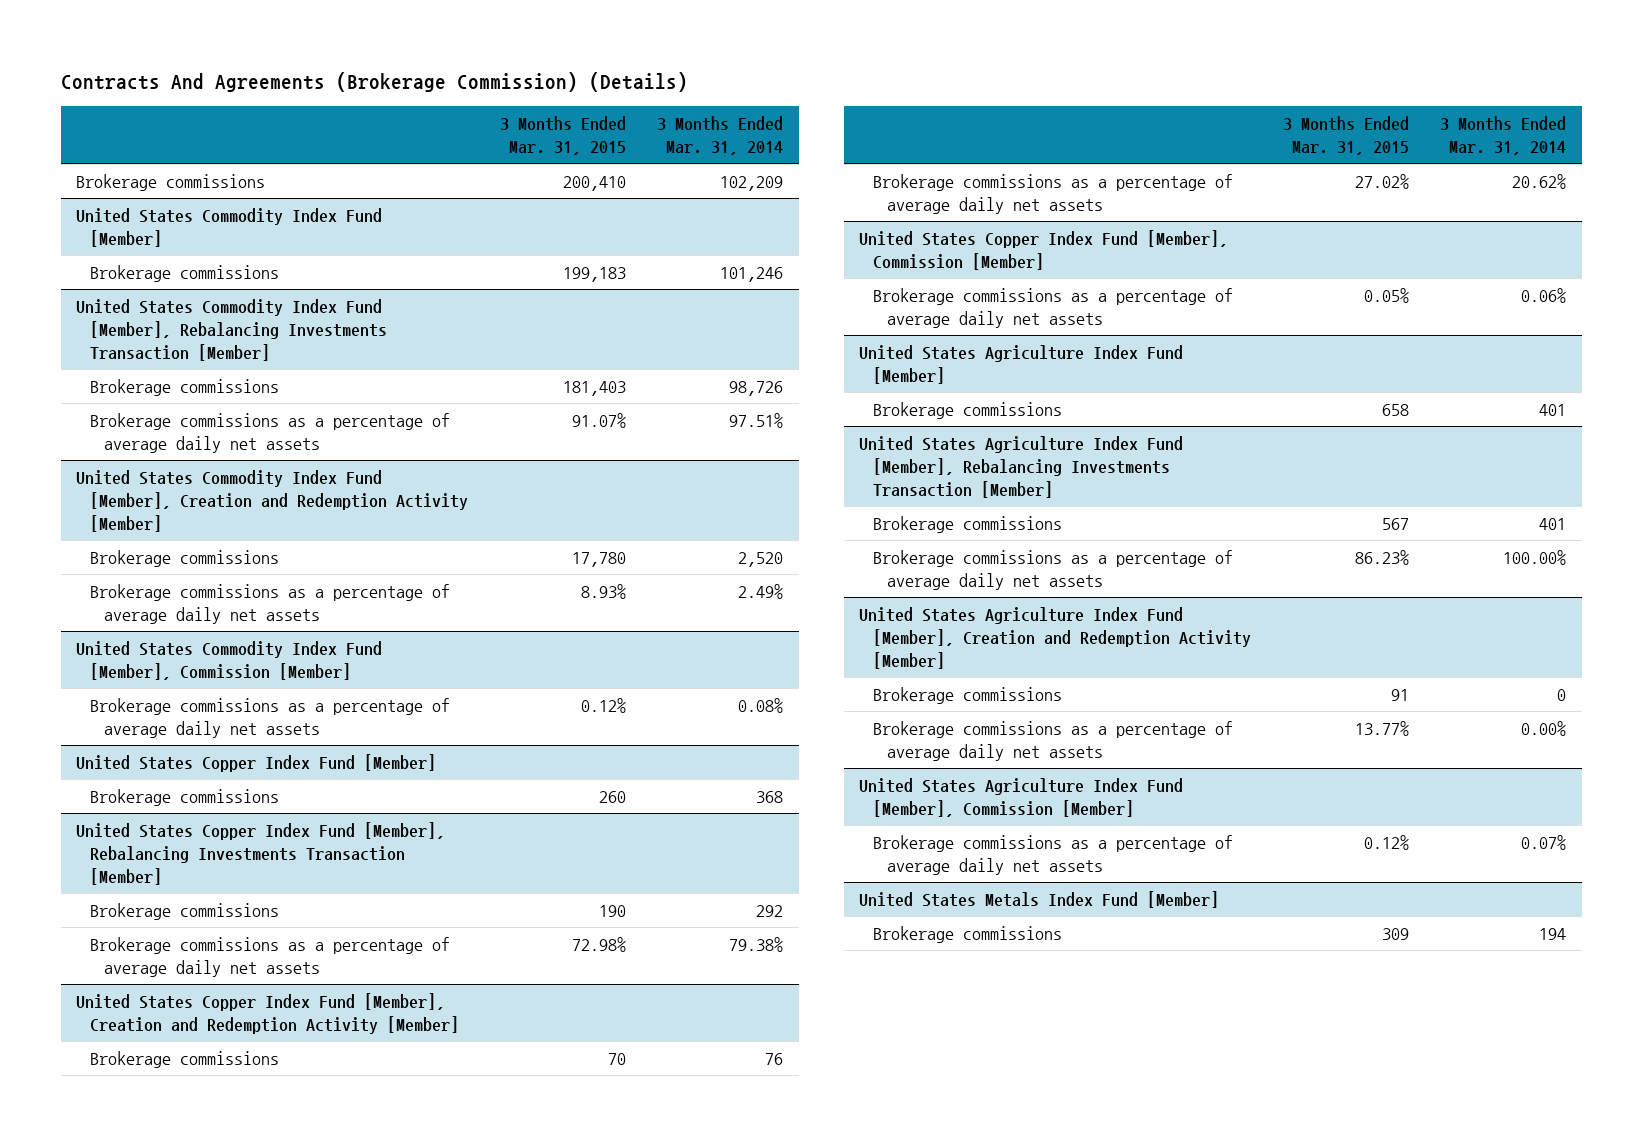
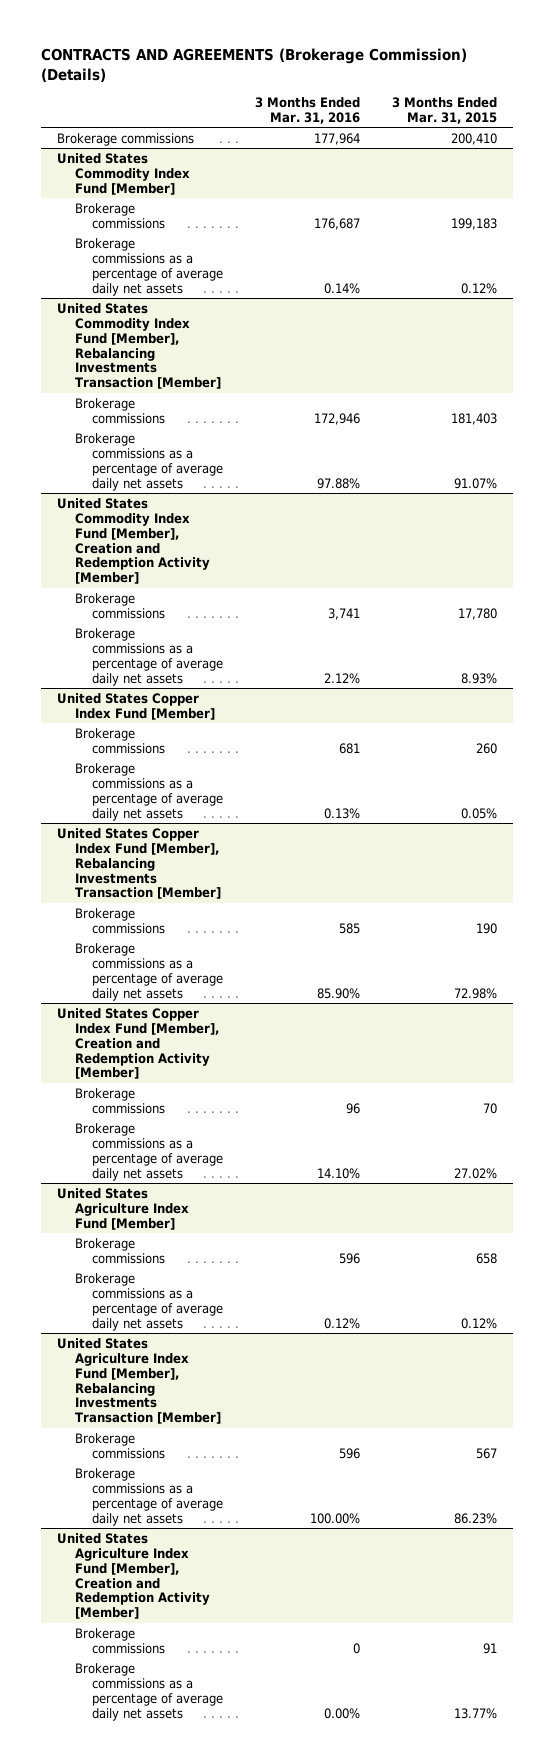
[60,72,688,93] Contracts And Agreements (Brokerage Commission) (Details) -> [40,48,467,82] CONTRACTS AND AGREEMENTS (Brokerage Commission) (Details)
[657,115,784,156] 3 Months Ended Mar. 31, 2014 -> none
none -> [255,96,361,124] 3 Months Ended Mar. 31, 2016
none -> [74,237,224,296] Brokerage commissions as a percentage of average daily net assets
[76,640,383,680] United States Commodity Index Fund [Member], Commission [Member] -> none
[90,697,451,738] Brokerage commissions as a percentage of average daily net assets -> none
none -> [74,762,224,821] Brokerage commissions as a percentage of average daily net assets
[859,229,1229,270] United States Copper Index Fund [Member], Commission [Member] -> none
[873,287,1234,328] Brokerage commissions as a percentage of average daily net assets -> none
none -> [74,1272,224,1331] Brokerage commissions as a percentage of average daily net assets
[859,777,1184,817] United States Agriculture Index Fund [Member], Commission [Member] -> none
[873,834,1234,875] Brokerage commissions as a percentage of average daily net assets -> none
[859,890,1220,908] United States Metals Index Fund [Member] -> none
[873,925,1063,943] Brokerage commissions -> none

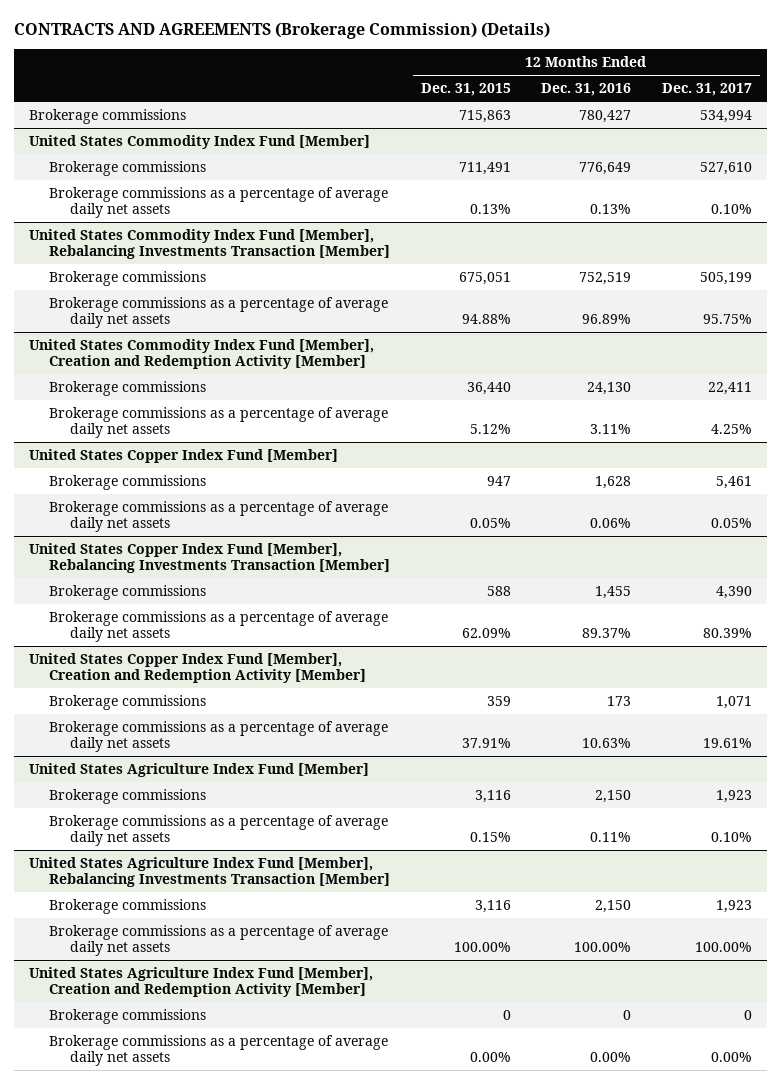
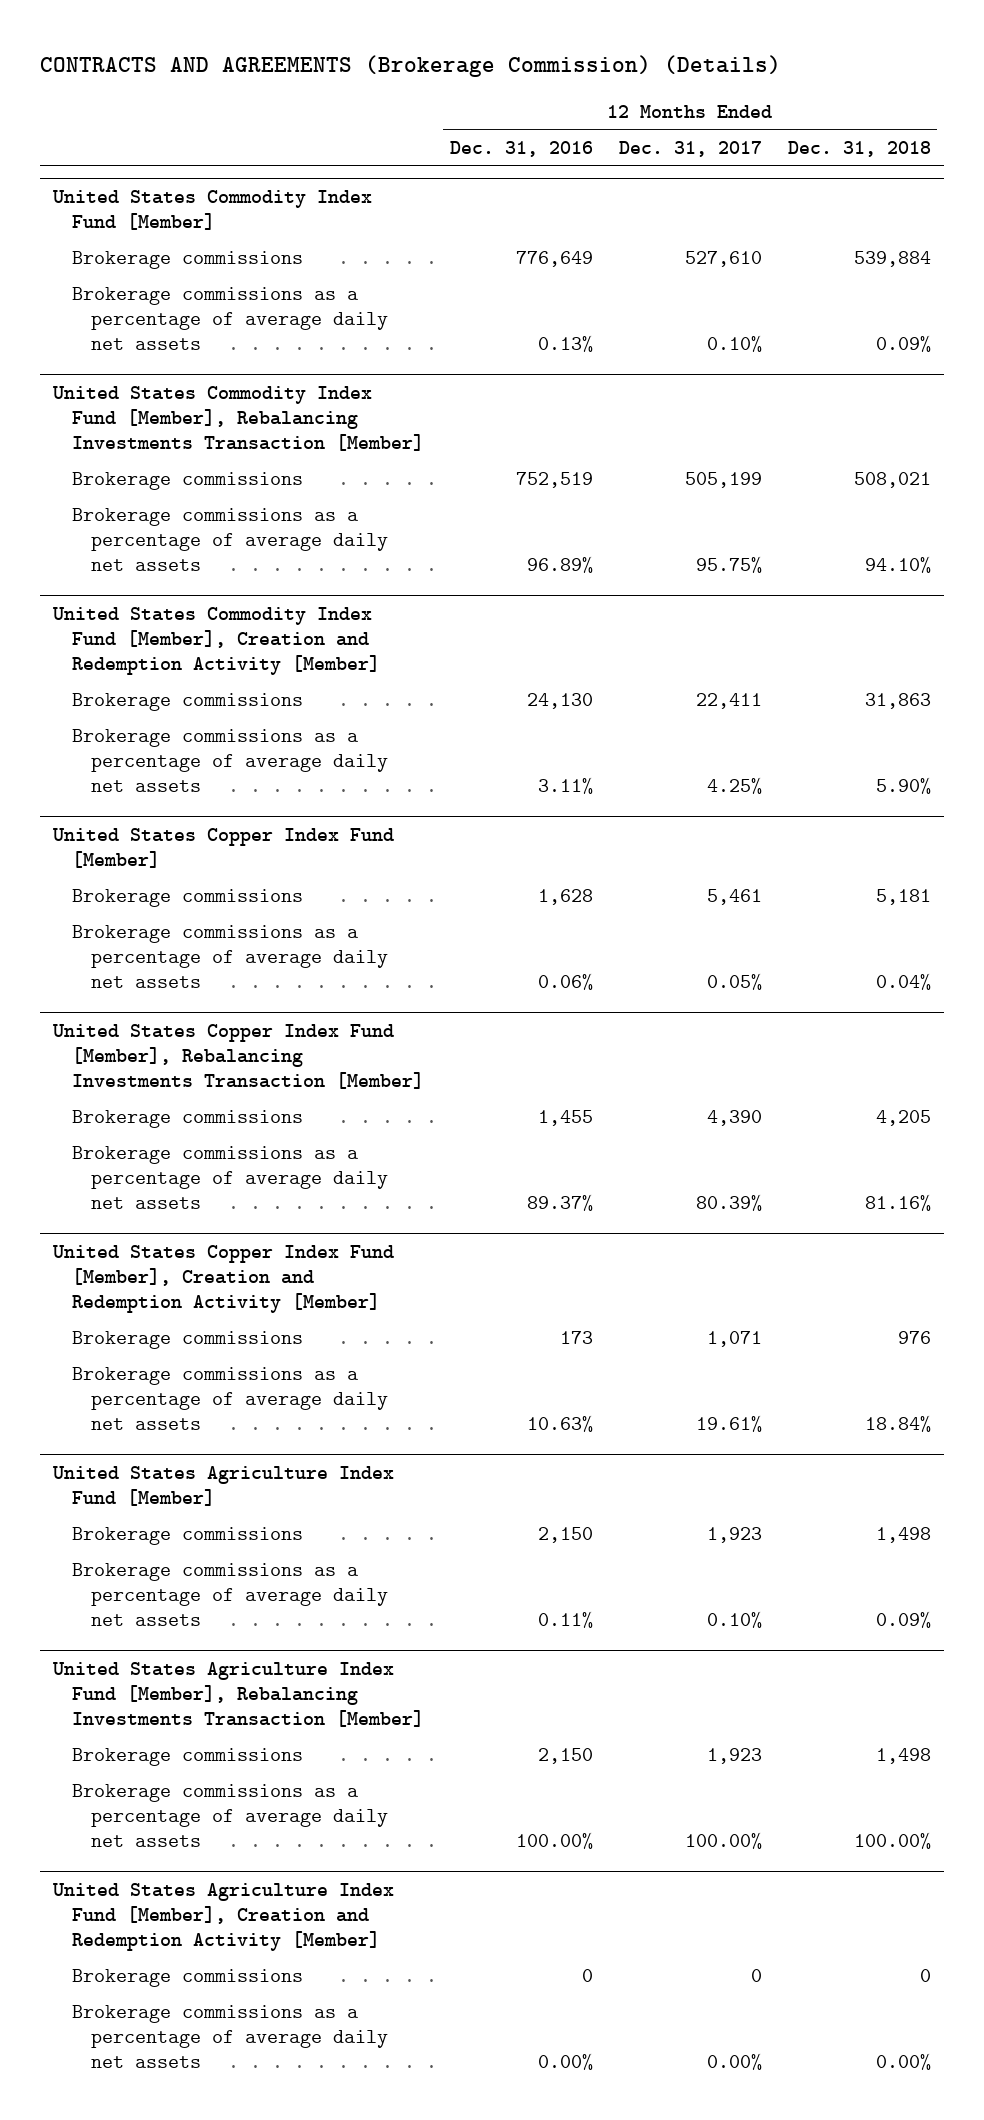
[420,83,511,97] Dec. 31, 2015 -> none
none -> [787,140,931,157] Dec. 31, 2018
[28,109,186,125] Brokerage commissions -> none

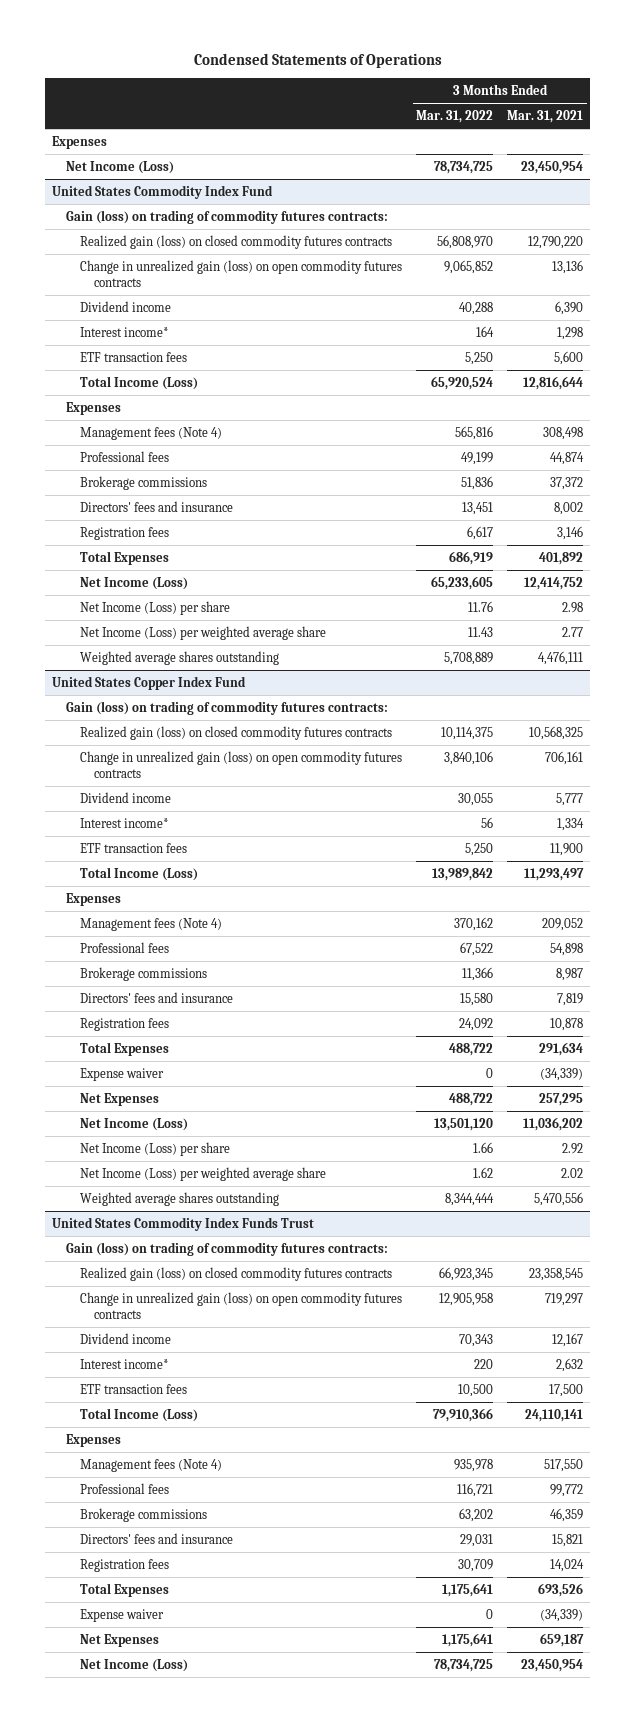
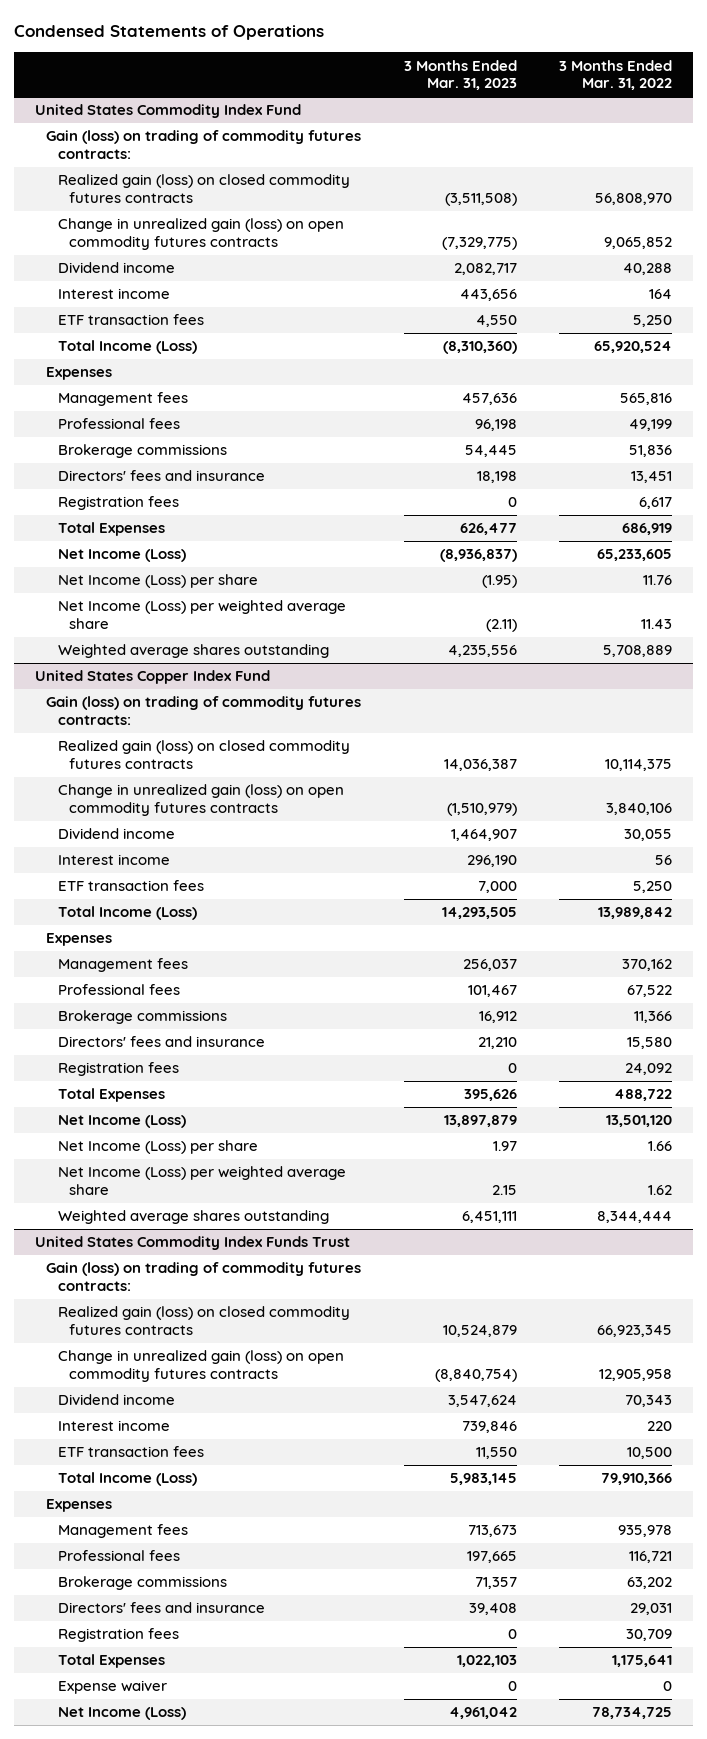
[507,110,584,124] Mar. 31, 2021 -> none
none -> [403,59,517,91] 3 Months Ended Mar. 31, 2023
[51,135,107,149] Expenses -> none
[65,160,174,174] Net Income (Loss) -> none
[79,326,169,337] Interest income* -> [57,288,170,300] Interest income
[79,426,222,440] Management fees (Note 4) -> [57,392,188,407] Management fees
[79,817,169,828] Interest income* -> [57,854,170,866] Interest income
[79,917,222,931] Management fees (Note 4) -> [57,958,188,973] Management fees
[79,1067,164,1081] Expense waiver -> none
[79,1092,159,1106] Net Expenses -> none
[79,1358,169,1369] Interest income* -> [57,1420,170,1432] Interest income
[79,1458,222,1472] Management fees (Note 4) -> [57,1524,188,1539] Management fees
[79,1633,159,1647] Net Expenses -> none

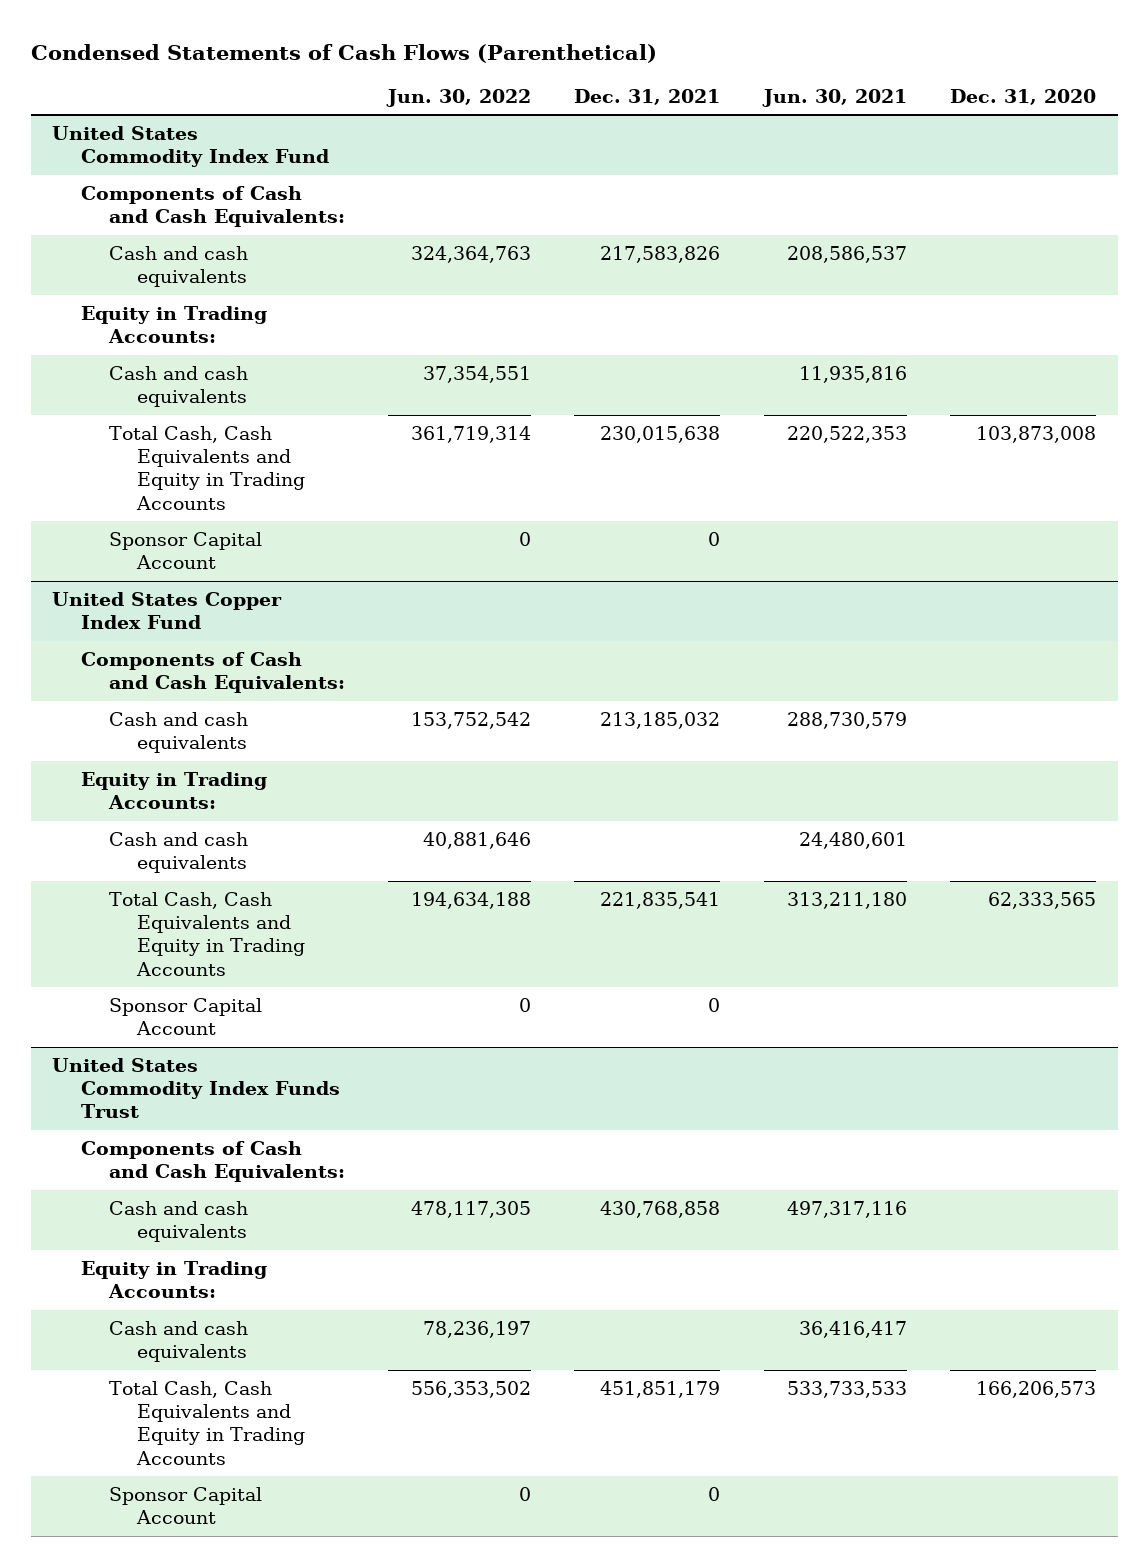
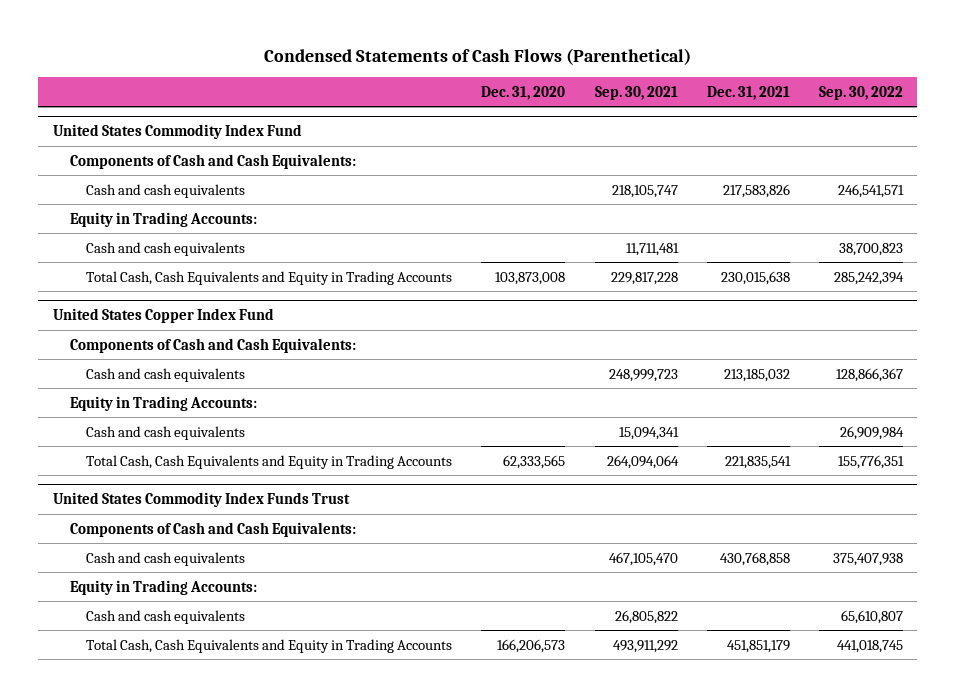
[386,88,532,107] Jun. 30, 2022 -> none
[761,88,907,107] Jun. 30, 2021 -> none
none -> [594,85,678,100] Sep. 30, 2021
none -> [818,85,903,100] Sep. 30, 2022
[108,531,262,570] Sponsor Capital Account -> none
[108,997,262,1036] Sponsor Capital Account -> none
[108,1486,262,1525] Sponsor Capital Account -> none

